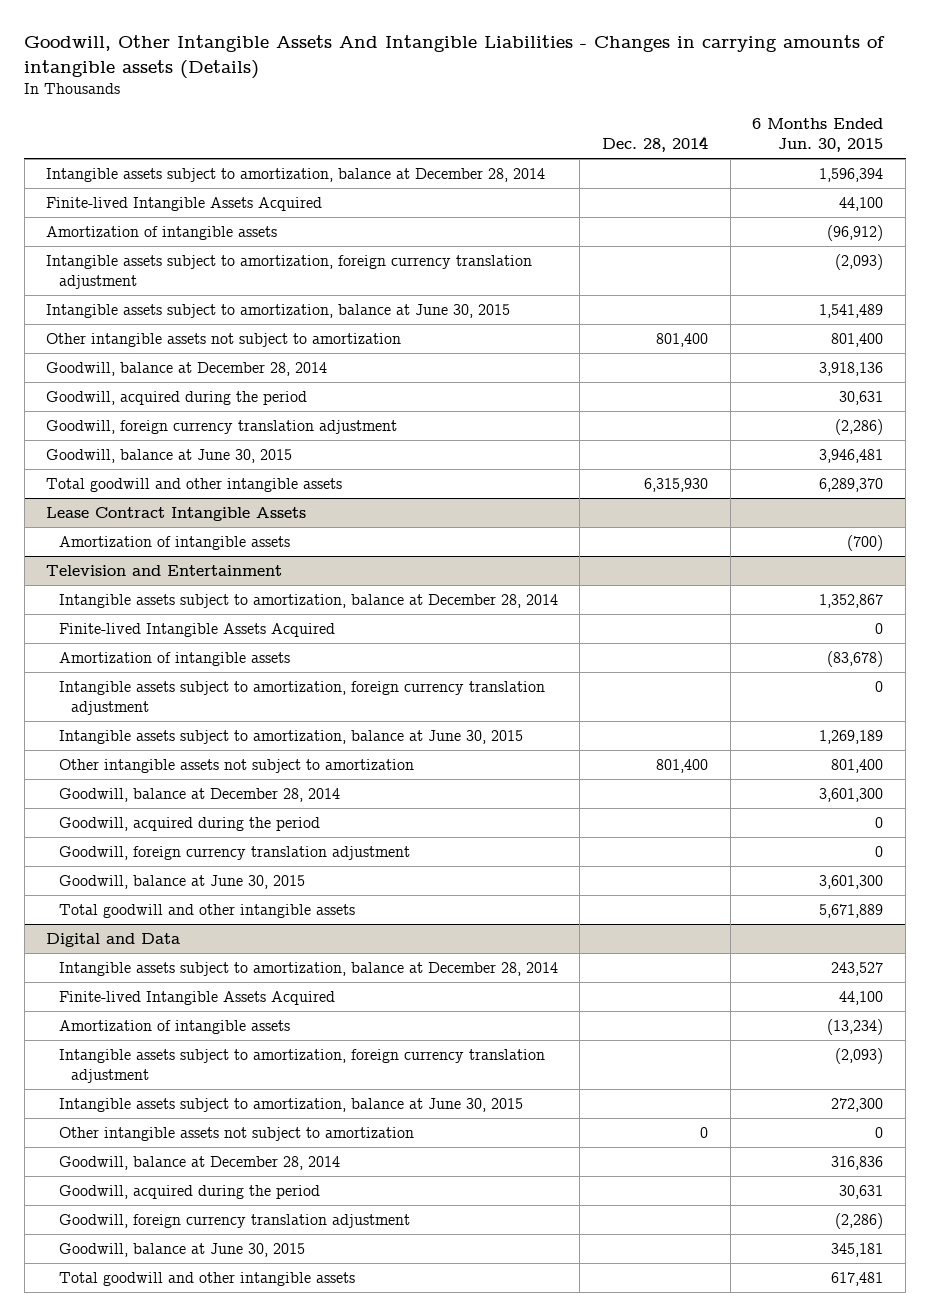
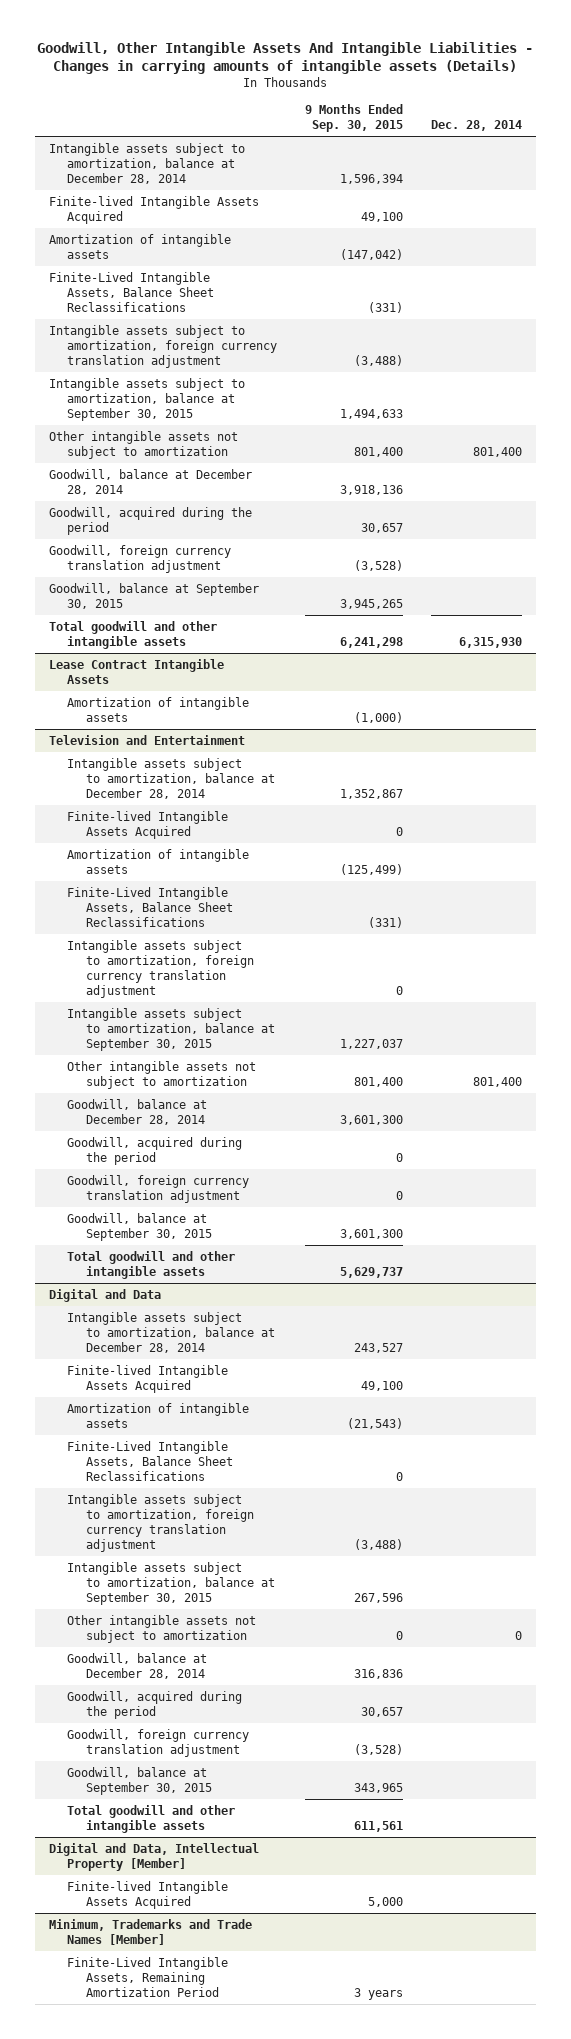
[752,118,884,153] 6 Months Ended Jun. 30, 2015 -> none
none -> [305,104,404,133] 9 Months Ended Sep. 30, 2015
none -> [48,271,215,312] Finite-Lived Intangible Assets, Balance Sheet Reclassifications
[46,303,511,318] Intangible assets subject to amortization, balance at June 30, 2015 -> [48,377,245,421] Intangible assets subject to amortization, balance at September 30, 2015
[46,448,293,463] Goodwill, balance at June 30, 2015 -> [48,582,259,609] Goodwill, balance at September 30, 2015
none -> [67,886,233,927] Finite-Lived Intangible Assets, Balance Sheet Reclassifications
[58,729,523,744] Intangible assets subject to amortization, balance at June 30, 2015 -> [67,1007,275,1051] Intangible assets subject to amortization, balance at September 30, 2015
[58,874,305,889] Goodwill, balance at June 30, 2015 -> [67,1212,212,1241] Goodwill, balance at September 30, 2015
none -> [67,1440,233,1481] Finite-Lived Intangible Assets, Balance Sheet Reclassifications
[58,1097,523,1112] Intangible assets subject to amortization, balance at June 30, 2015 -> [67,1561,275,1605] Intangible assets subject to amortization, balance at September 30, 2015
[58,1242,305,1257] Goodwill, balance at June 30, 2015 -> [67,1766,212,1795] Goodwill, balance at September 30, 2015
none -> [48,1842,259,1871] Digital and Data, Intellectual Property [Member]
none -> [67,1880,229,1909] Finite-lived Intangible Assets Acquired
none -> [48,1918,252,1945] Minimum, Trademarks and Trade Names [Member]
none -> [67,1956,229,1997] Finite-Lived Intangible Assets, Remaining Amortization Period

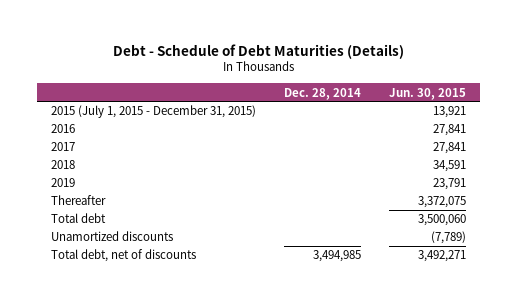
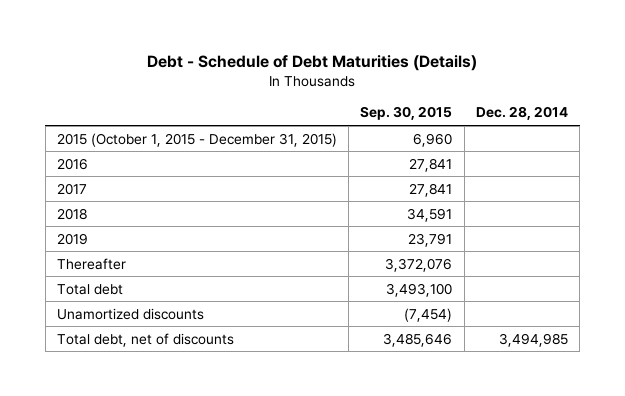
[389,87,467,100] Jun. 30, 2015 -> none
none -> [360,106,453,121] Sep. 30, 2015
[51,105,257,119] 2015 (July 1, 2015 - December 31, 2015) -> [57,132,338,147] 2015 (October 1, 2015 - December 31, 2015)

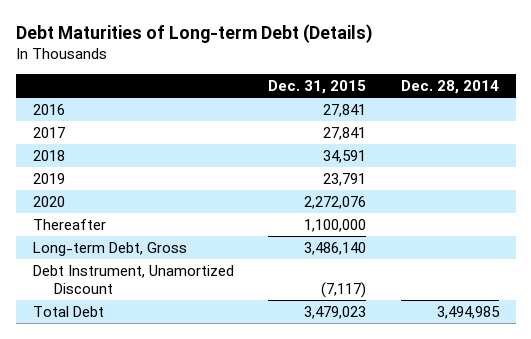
[147,55,478,72] Debt - Schedule of Debt Maturities (Details) -> [15,23,373,43] Debt Maturities of Long-term Debt (Details)
[360,106,453,121] Sep. 30, 2015 -> none
none -> [268,80,367,95] Dec. 31, 2015
[57,132,338,147] 2015 (October 1, 2015 - December 31, 2015) -> none
none -> [32,195,65,207] 2020
[57,283,124,295] Total debt -> [32,241,187,256] Long-term Debt, Gross
[57,307,205,320] Unamortized discounts -> [32,264,234,295] Debt Instrument, Unamortized Discount
[57,332,235,347] Total debt, net of discounts -> [32,305,104,317] Total Debt

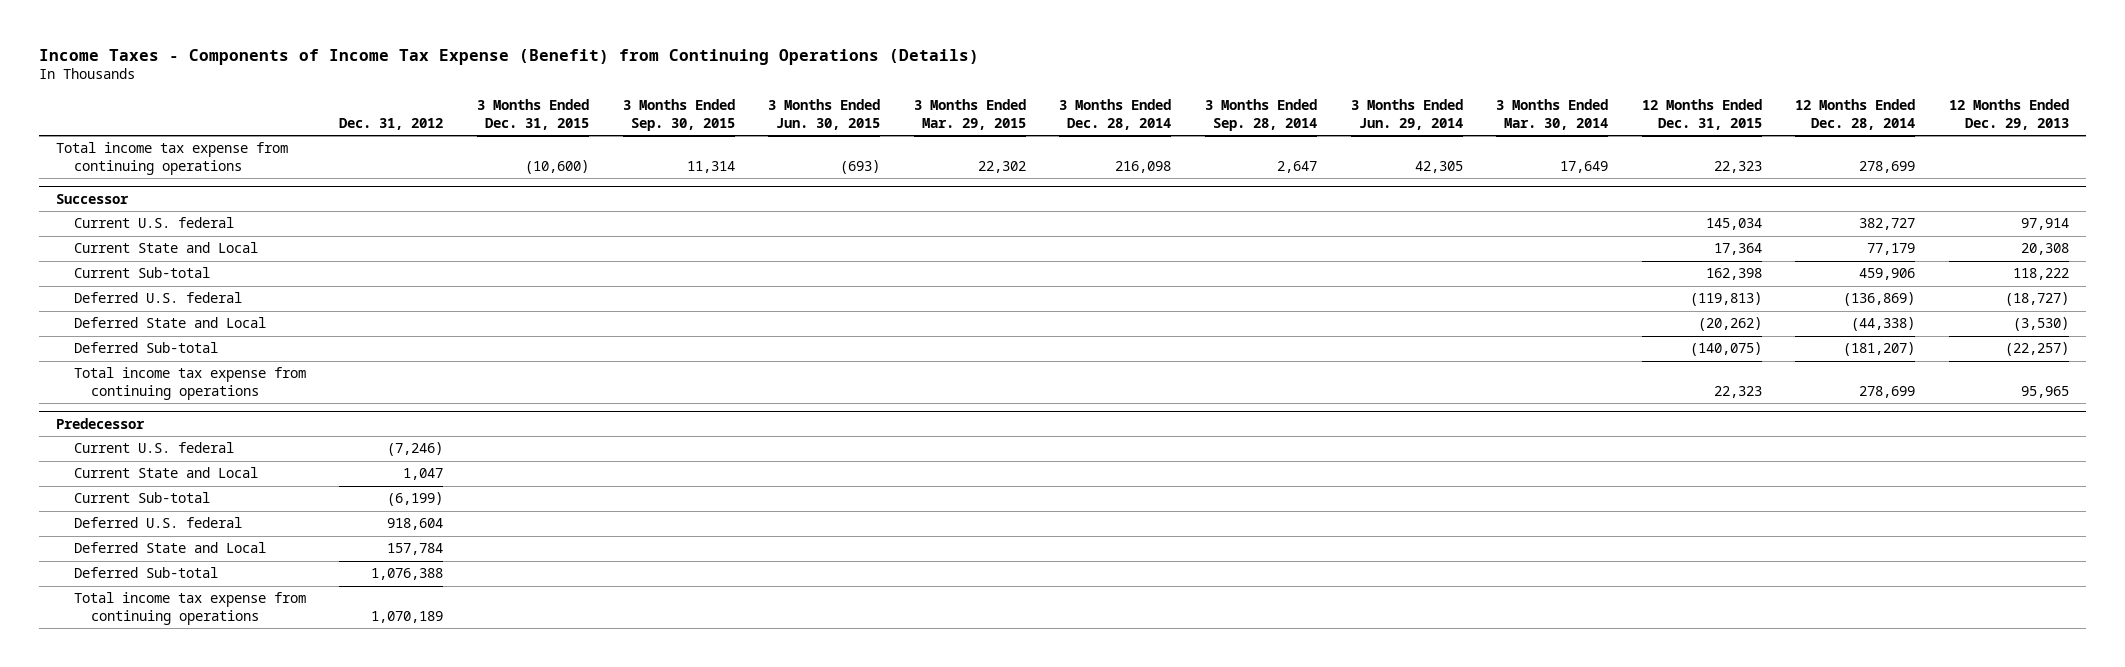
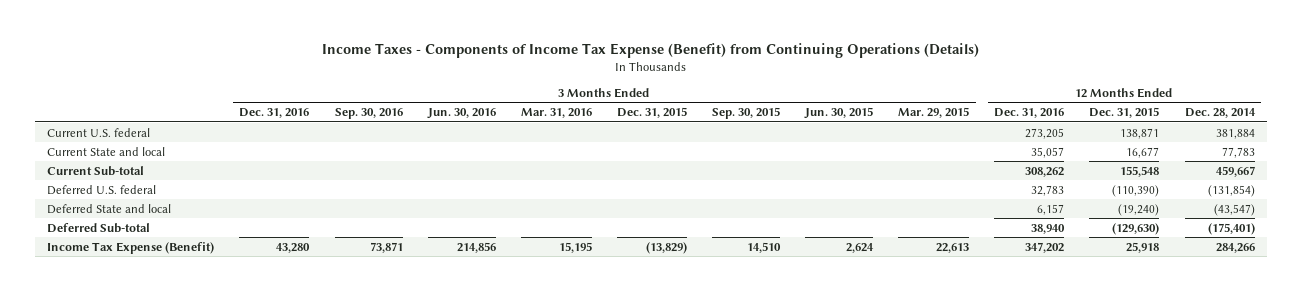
[339,117,444,130] Dec. 31, 2012 -> none
[1059,99,1172,130] 3 Months Ended Dec. 28, 2014 -> none
[1204,99,1317,131] 3 Months Ended Sep. 28, 2014 -> none
[1350,99,1463,130] 3 Months Ended Jun. 29, 2014 -> none
[1496,99,1609,130] 3 Months Ended Mar. 30, 2014 -> none
[1948,99,2069,130] 12 Months Ended Dec. 29, 2013 -> none
none -> [239,107,310,118] Dec. 31, 2016
none -> [334,107,403,119] Sep. 30, 2016
none -> [426,107,496,119] Jun. 30, 2016
none -> [520,107,592,118] Mar. 31, 2016
none -> [994,107,1065,118] Dec. 31, 2016
[56,193,130,204] Successor -> none
[73,217,234,229] Current U.S. federal -> none
[73,242,258,254] Current State and Local -> none
[73,267,210,279] Current Sub-total -> none
[73,292,242,304] Deferred U.S. federal -> none
[73,317,266,329] Deferred State and Local -> none
[73,342,218,354] Deferred Sub-total -> none
[73,367,306,400] Total income tax expense from continuing operations -> none
[56,417,146,429] Predecessor -> none
[73,442,234,454] Current U.S. federal -> none
[73,467,258,479] Current State and Local -> none
[73,492,210,504] Current Sub-total -> none
[73,517,242,529] Deferred U.S. federal -> none
[73,542,266,554] Deferred State and Local -> none
[73,567,218,579] Deferred Sub-total -> none
[73,592,306,625] Total income tax expense from continuing operations -> none
none -> [47,127,151,137] Current U.S. federal
none -> [47,146,166,156] Current State and local
none -> [47,165,145,176] Current Sub-total
none -> [47,184,157,195] Deferred U.S. federal
none -> [47,203,172,214] Deferred State and local
none -> [47,222,151,233] Deferred Sub-total
[56,142,289,175] Total income tax expense from continuing operations -> [47,241,215,254] Income Tax Expense (Benefit)
[524,159,589,174] (10,600) -> [645,241,687,254] (13,829)
[686,160,735,173] 11,314 -> [747,241,782,253] 14,510
[840,159,881,174] (693) -> [846,242,875,253] 2,624
[977,160,1026,173] 22,302 -> [936,242,970,253] 22,613
[1713,160,1762,173] 22,323 -> [1126,241,1160,253] 25,918
[1859,160,1916,173] 278,699 -> [1215,242,1255,253] 284,266

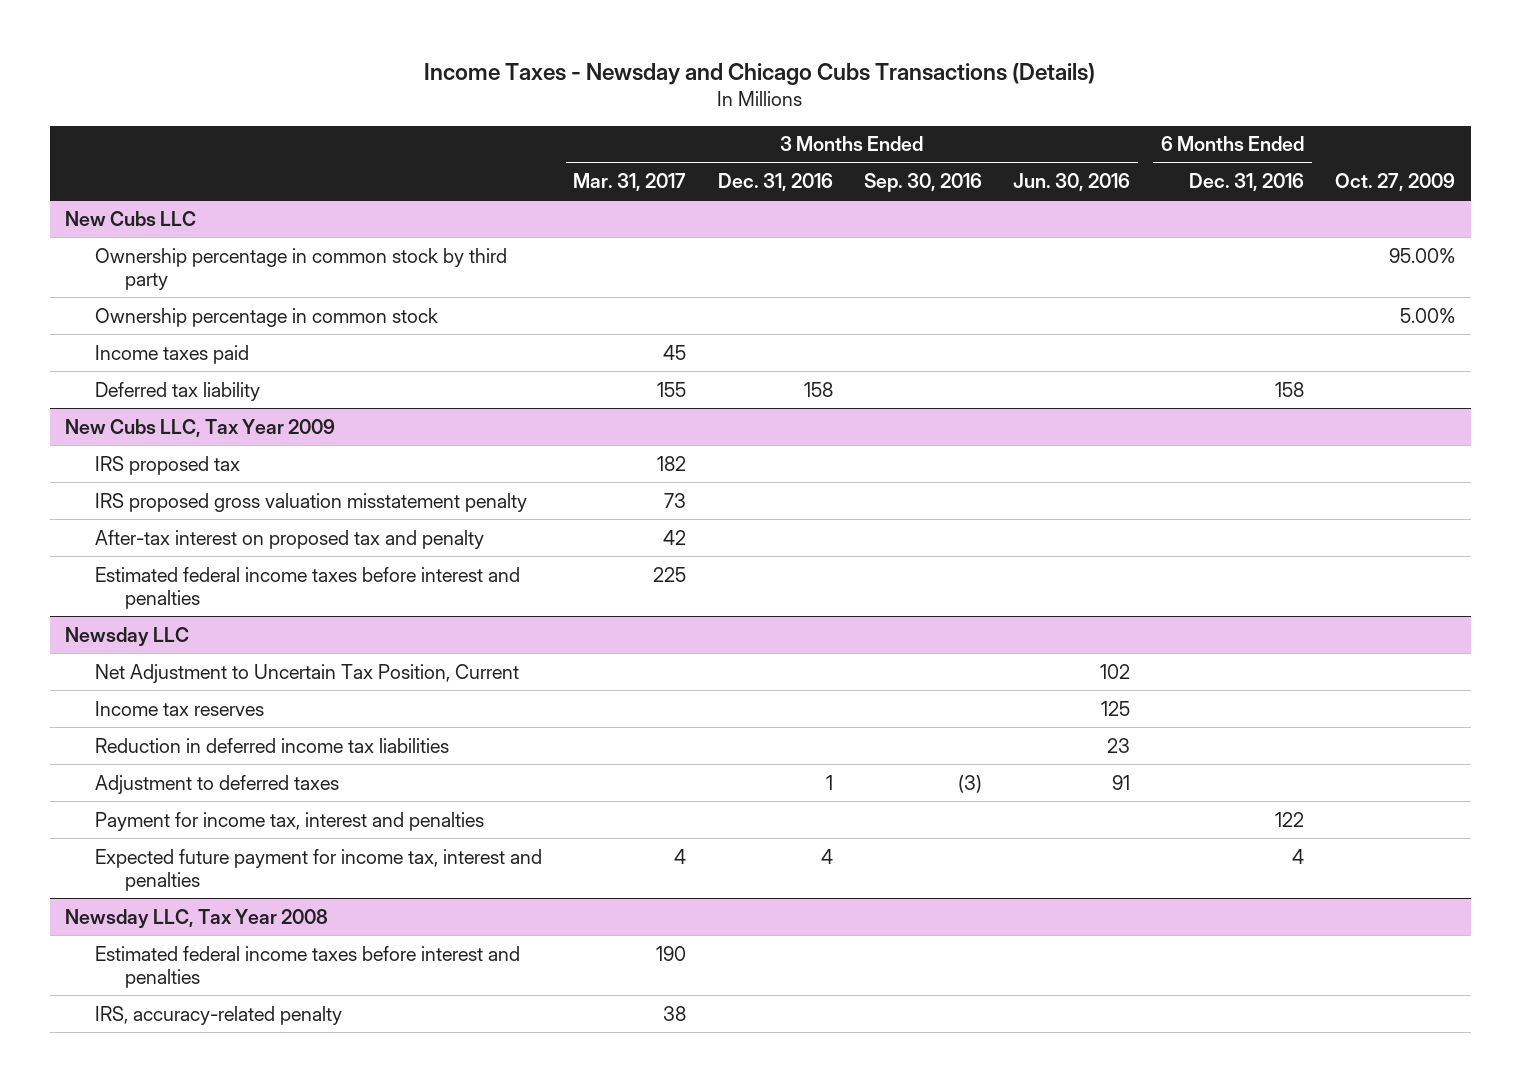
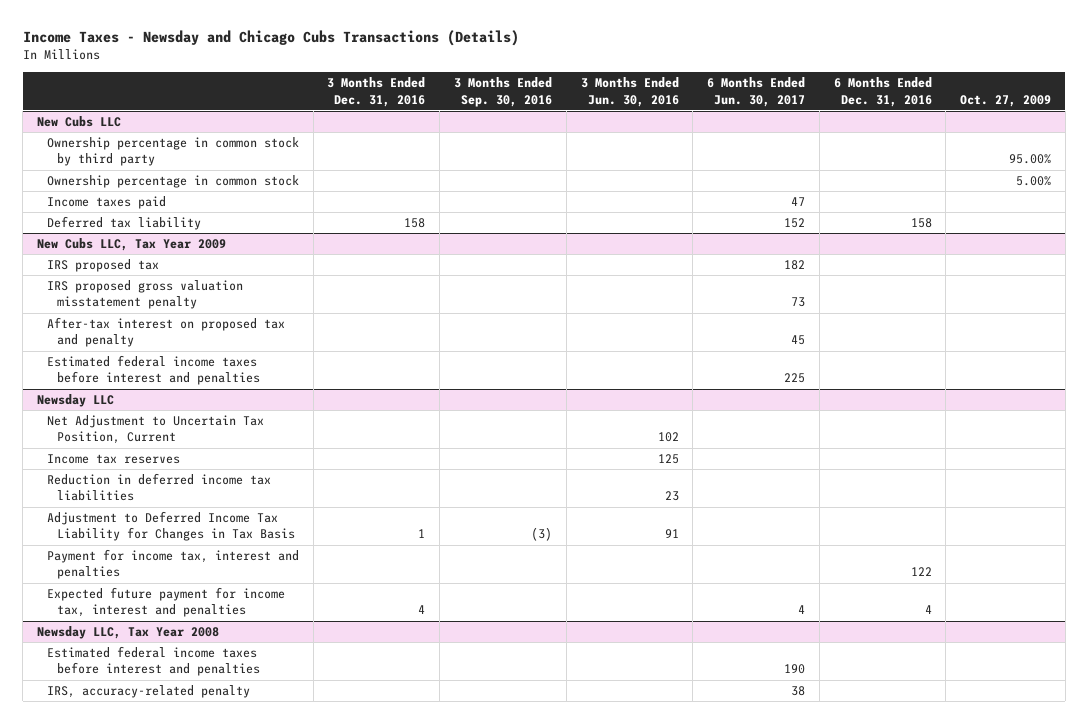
[573,173,687,192] Mar. 31, 2017 -> none
none -> [707,77,806,107] 6 Months Ended Jun. 30, 2017
[95,774,340,794] Adjustment to deferred taxes -> [46,511,295,542] Adjustment to Deferred Income Tax Liability for Changes in Tax Basis

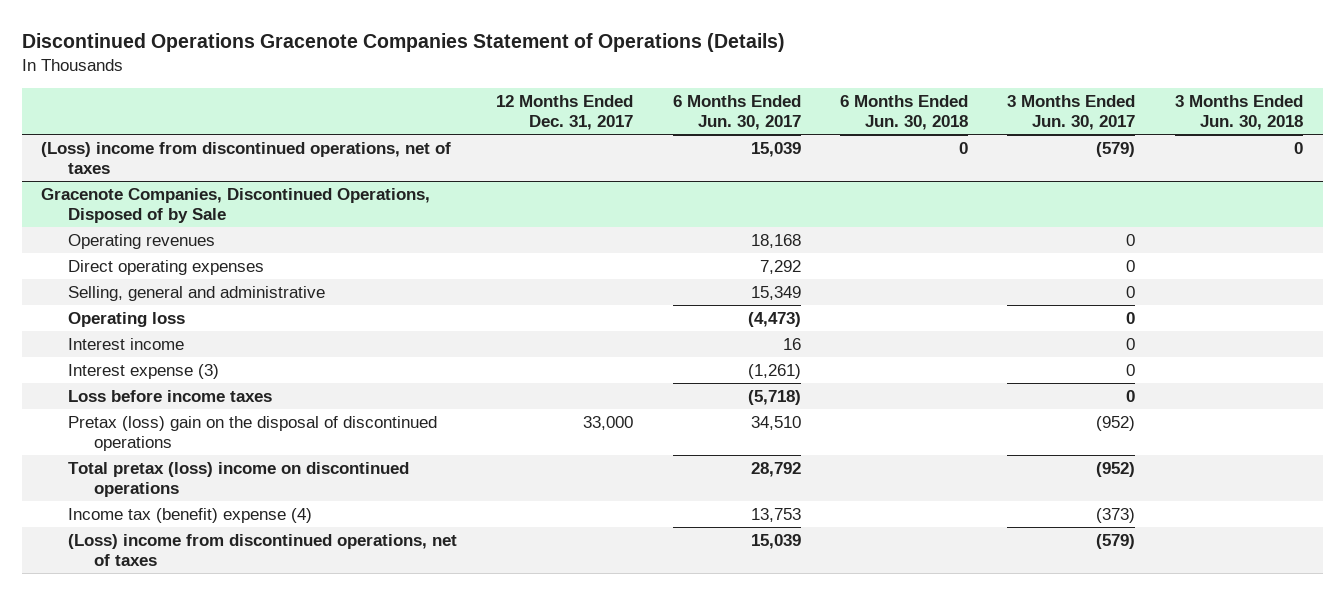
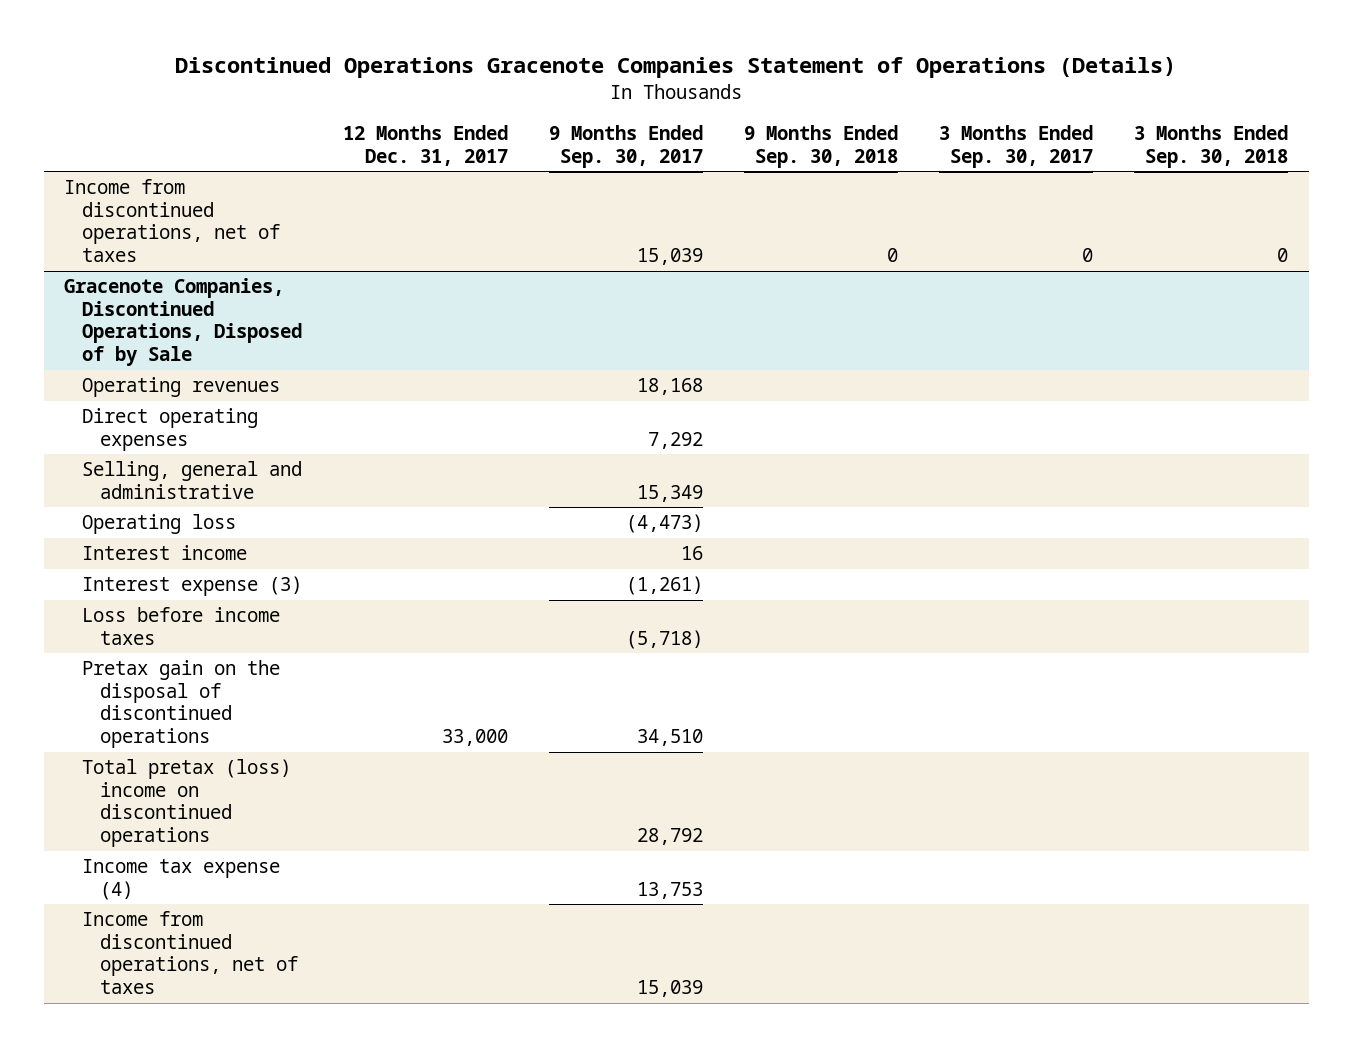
[672,94,801,130] 6 Months Ended Jun. 30, 2017 -> none
[840,94,969,130] 6 Months Ended Jun. 30, 2018 -> none
[1007,94,1136,130] 3 Months Ended Jun. 30, 2017 -> none
[1174,94,1303,130] 3 Months Ended Jun. 30, 2018 -> none
none -> [549,125,704,169] 9 Months Ended Sep. 30, 2017
none -> [744,125,899,169] 9 Months Ended Sep. 30, 2018
none -> [939,125,1094,169] 3 Months Ended Sep. 30, 2017
none -> [1134,125,1289,169] 3 Months Ended Sep. 30, 2018
[41,142,452,174] (Loss) income from discontinued operations, net of taxes -> [64,179,281,263] Income from discontinued operations, net of taxes
[67,416,437,451] Pretax (loss) gain on the disposal of discontinued operations -> [82,660,281,749] Pretax gain on the disposal of discontinued operations
[67,508,312,524] Income tax (benefit) expense (4) -> [82,859,281,900] Income tax expense (4)
[67,534,457,566] (Loss) income from discontinued operations, net of taxes -> [82,911,298,995] Income from discontinued operations, net of taxes

